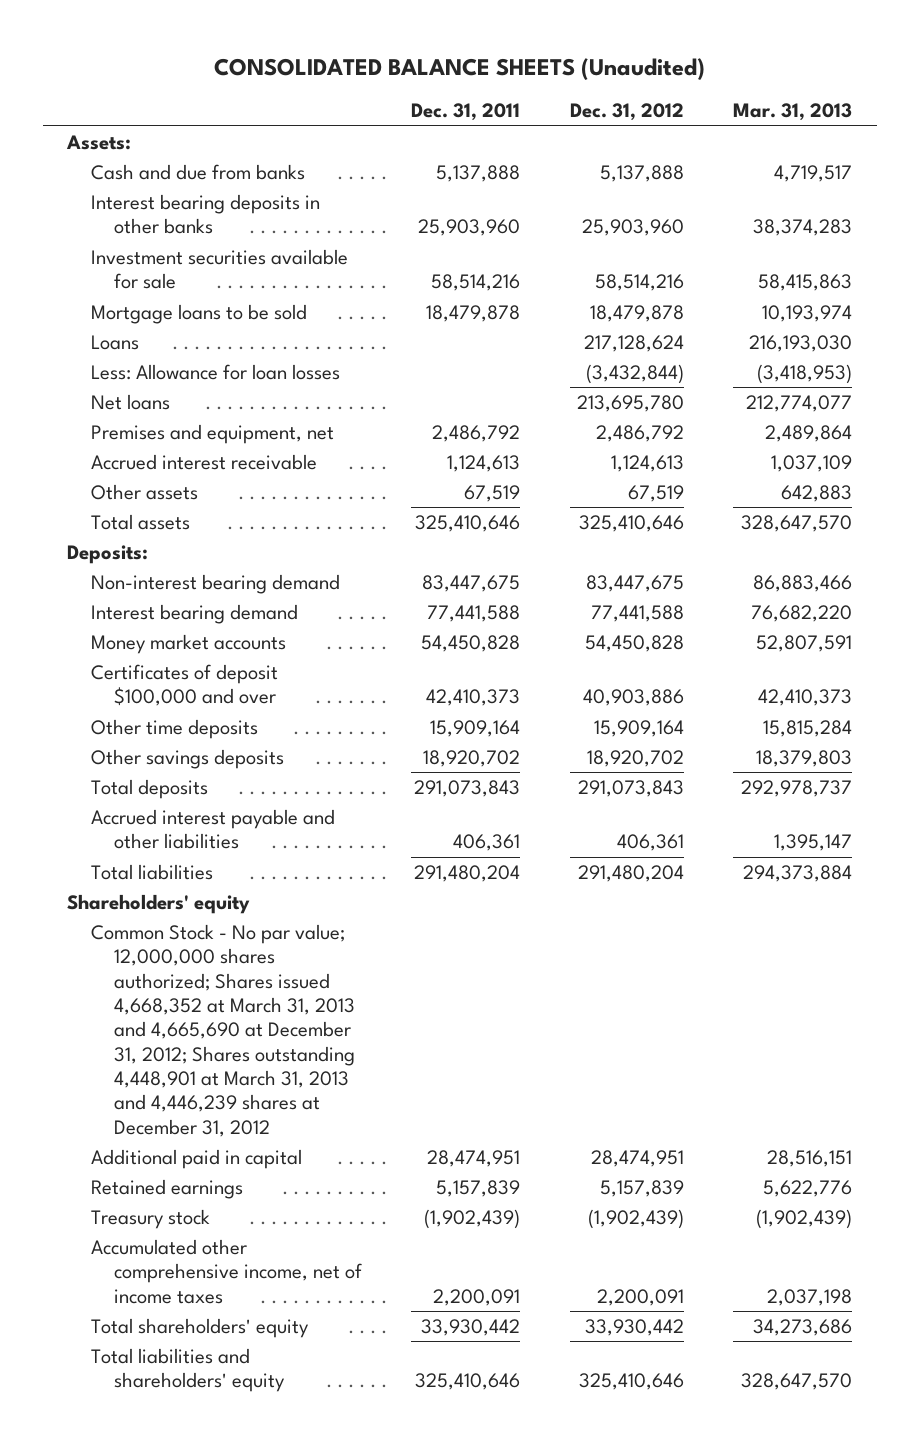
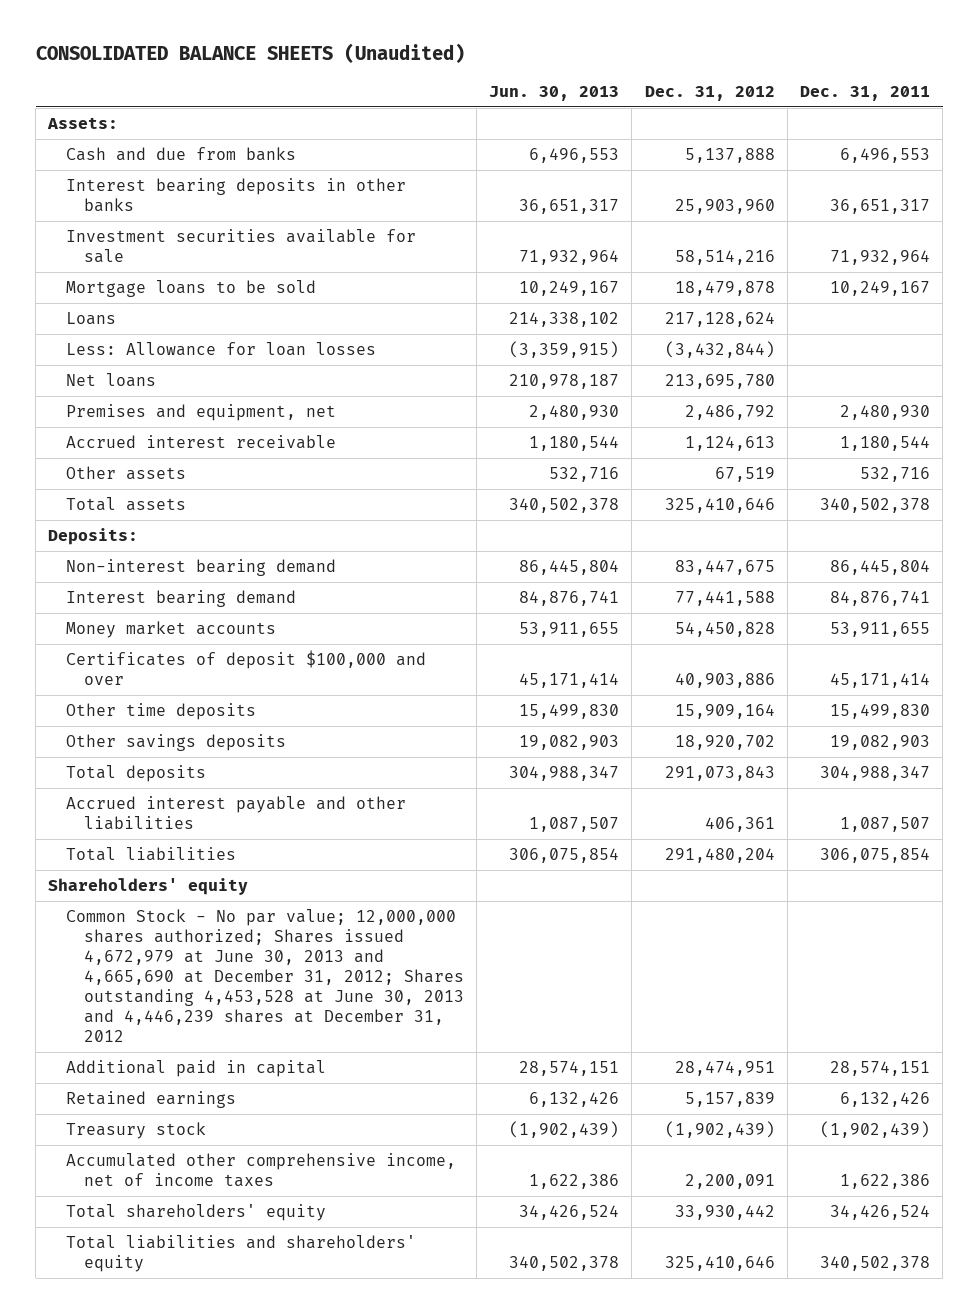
[732,103,852,122] Mar. 31, 2013 -> none
none -> [489,86,620,102] Jun. 30, 2013
[436,164,521,182] 5,137,888 -> [840,147,931,163] 6,496,553
[418,219,521,237] 25,903,960 -> [830,198,931,214] 36,651,317
[431,274,521,292] 58,514,216 -> [830,249,931,265] 71,932,964
[426,304,521,322] 18,479,878 -> [830,280,931,296] 10,249,167
[432,424,521,442] 2,486,792 -> [840,404,931,420] 2,480,930
[447,454,521,472] 1,124,613 -> [840,435,931,451] 1,180,544
[464,484,521,502] 67,519 -> [860,466,931,482] 532,716
[415,514,521,532] 325,410,646 -> [820,497,931,513] 340,502,378
[422,574,521,592] 83,447,675 -> [830,559,931,575] 86,445,804
[427,604,521,622] 77,441,588 -> [830,590,931,606] 84,876,741
[421,634,521,652] 54,450,828 -> [830,621,931,637] 53,911,655
[426,689,521,707] 42,410,373 -> [830,672,931,688] 45,171,414
[430,719,521,737] 15,909,164 -> [830,703,931,719] 15,499,830
[423,749,521,767] 18,920,702 -> [830,734,931,750] 19,082,903
[414,779,521,797] 291,073,843 -> [820,765,931,781] 304,988,347
[453,834,521,852] 406,361 -> [840,816,931,832] 1,087,507
[414,864,521,882] 291,480,204 -> [820,847,931,863] 306,075,854
[90,923,355,1137] Common Stock - No par value; 12,000,000 shares authorized; Shares issued 4,668,352 at March 31, 2013 and 4,665,690 at December 31, 2012; Shares outstanding 4,448,901 at March 31, 2013 and 4,446,239 shares at December 31, 2012 -> [66,908,464,1043] Common Stock - No par value; 12,000,000 shares authorized; Shares issued 4,672,979 at June 30, 2013 and 4,665,690 at December 31, 2012; Shares outstanding 4,453,528 at June 30, 2013 and 4,446,239 shares at December 31, 2012
[427,1149,521,1167] 28,474,951 -> [830,1060,931,1076] 28,574,151
[436,1179,521,1197] 5,157,839 -> [840,1091,931,1107] 6,132,426
[433,1288,521,1306] 2,200,091 -> [840,1173,931,1189] 1,622,386
[421,1318,521,1336] 33,930,442 -> [830,1204,931,1220] 34,426,524
[415,1373,521,1391] 325,410,646 -> [820,1255,931,1271] 340,502,378

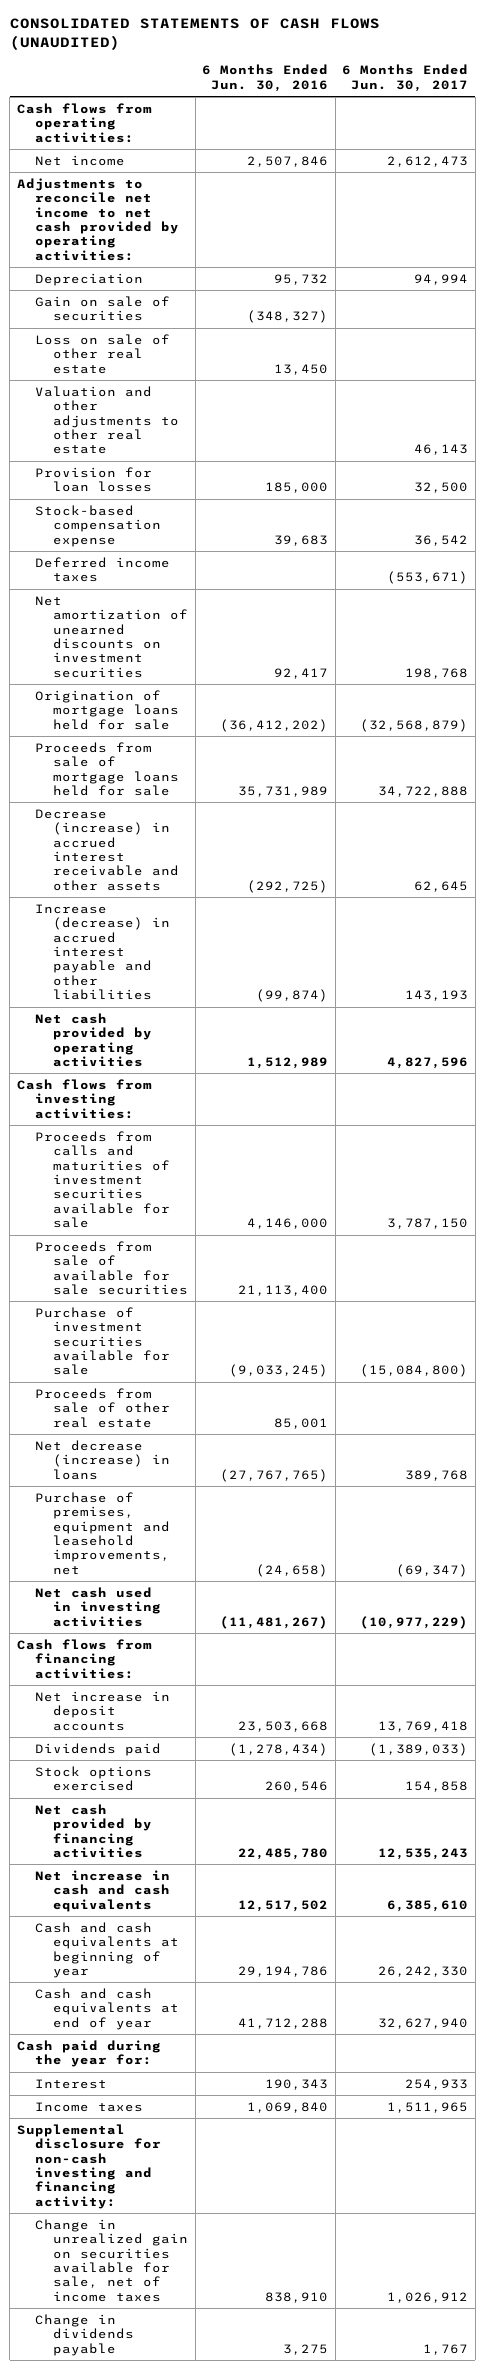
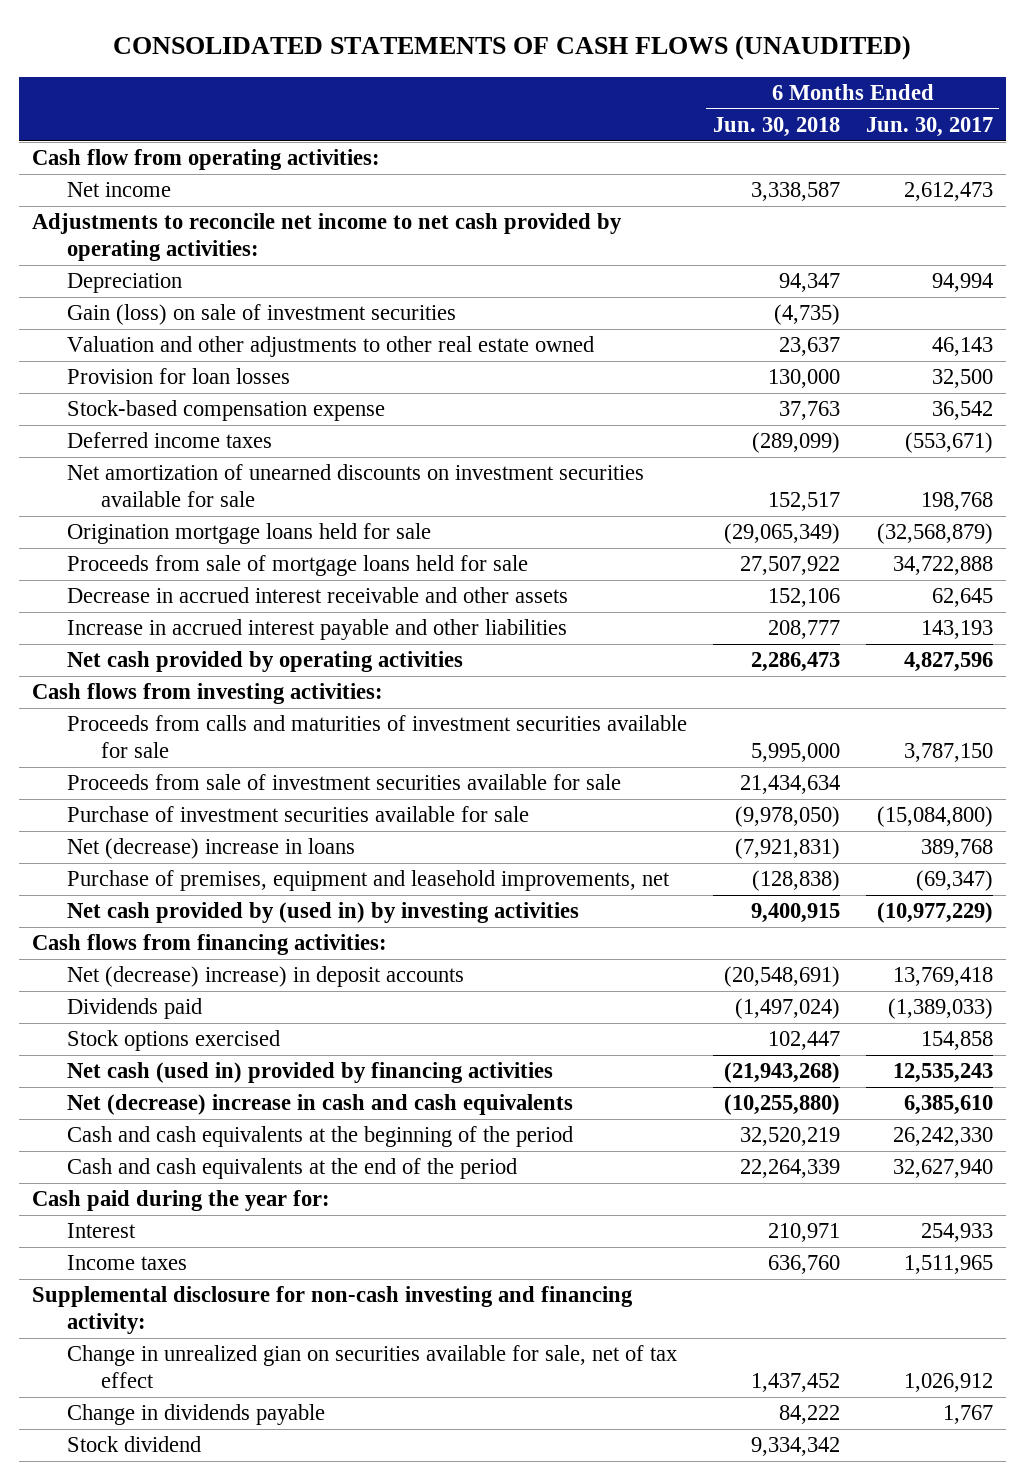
[202,64,329,92] 6 Months Ended Jun. 30, 2016 -> none
none -> [712,117,840,138] Jun. 30, 2018
[16,102,152,143] Cash flows from operating activities: -> [32,149,381,171] Cash flow from operating activities:
[35,333,171,374] Loss on sale of other real estate -> none
[35,295,171,322] Gain on sale of securities -> [66,304,456,326] Gain (loss) on sale of investment securities
[35,385,180,455] Valuation and other adjustments to other real estate -> [66,336,594,358] Valuation and other adjustments to other real estate owned
[35,595,189,678] Net amortization of unearned discounts on investment securities -> [66,464,644,507] Net amortization of unearned discounts on investment securities available for sale
[35,689,180,730] Origination of mortgage loans held for sale -> [66,523,431,545] Origination mortgage loans held for sale
[35,808,180,891] Decrease (increase) in accrued interest receivable and other assets -> [66,587,568,604] Decrease in accrued interest receivable and other assets
[35,903,171,1001] Increase (decrease) in accrued interest payable and other liabilities -> [66,619,567,641] Increase in accrued interest payable and other liabilities
[35,1240,189,1295] Proceeds from sale of available for sale securities -> [66,774,621,791] Proceeds from sale of investment securities available for sale
[35,1387,171,1428] Proceeds from sale of other real estate -> none
[35,1439,171,1480] Net decrease (increase) in loans -> [66,838,355,860] Net (decrease) increase in loans
[35,1586,162,1627] Net cash used in investing activities -> [66,902,579,924] Net cash provided by (used in) by investing activities
[35,1690,171,1731] Net increase in deposit accounts -> [66,966,464,988] Net (decrease) increase) in deposit accounts
[35,1803,153,1858] Net cash provided by financing activities -> [66,1062,553,1084] Net cash (used in) provided by financing activities
[35,1869,171,1912] Net increase in cash and cash equivalents -> [66,1094,573,1116] Net (decrease) increase in cash and cash equivalents
[35,1921,180,1978] Cash and cash equivalents at beginning of year -> [66,1126,573,1148] Cash and cash equivalents at the beginning of the period
[35,1987,180,2030] Cash and cash equivalents at end of year -> [66,1158,517,1180] Cash and cash equivalents at the end of the period
[35,2218,189,2302] Change in unrealized gain on securities available for sale, net of income taxes -> [66,1345,677,1388] Change in unrealized gian on securities available for sale, net of tax effect
none -> [66,1436,201,1453] Stock dividend

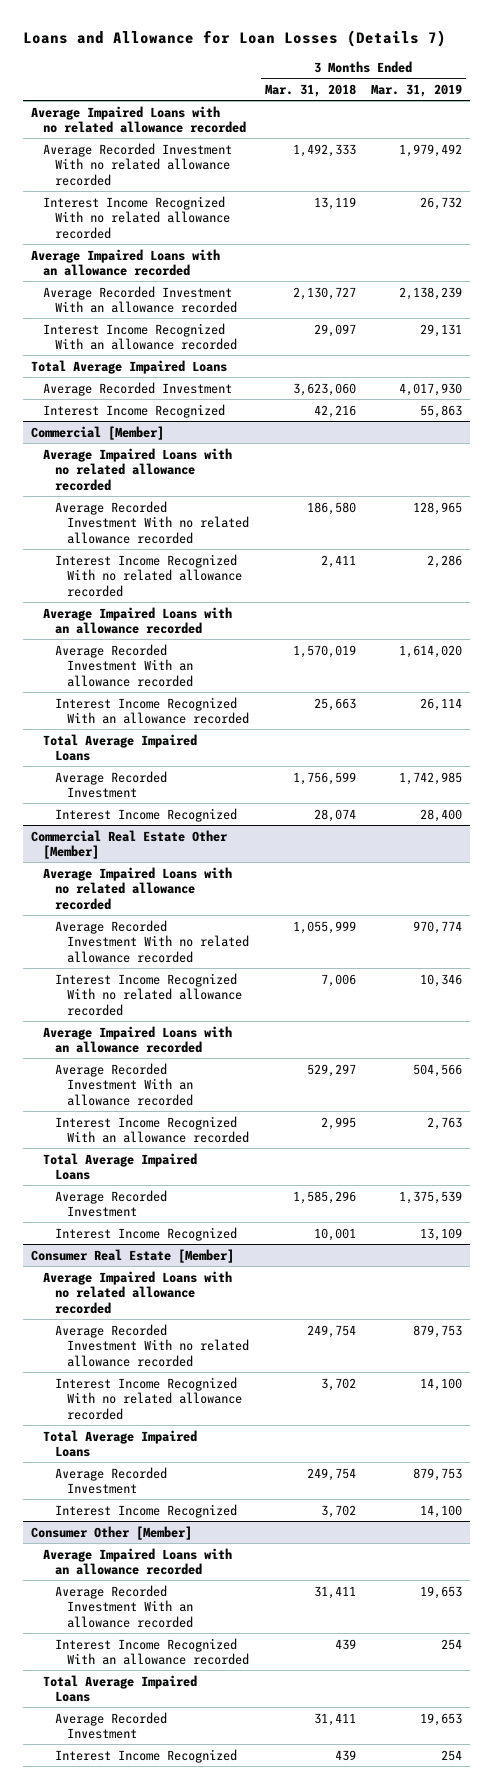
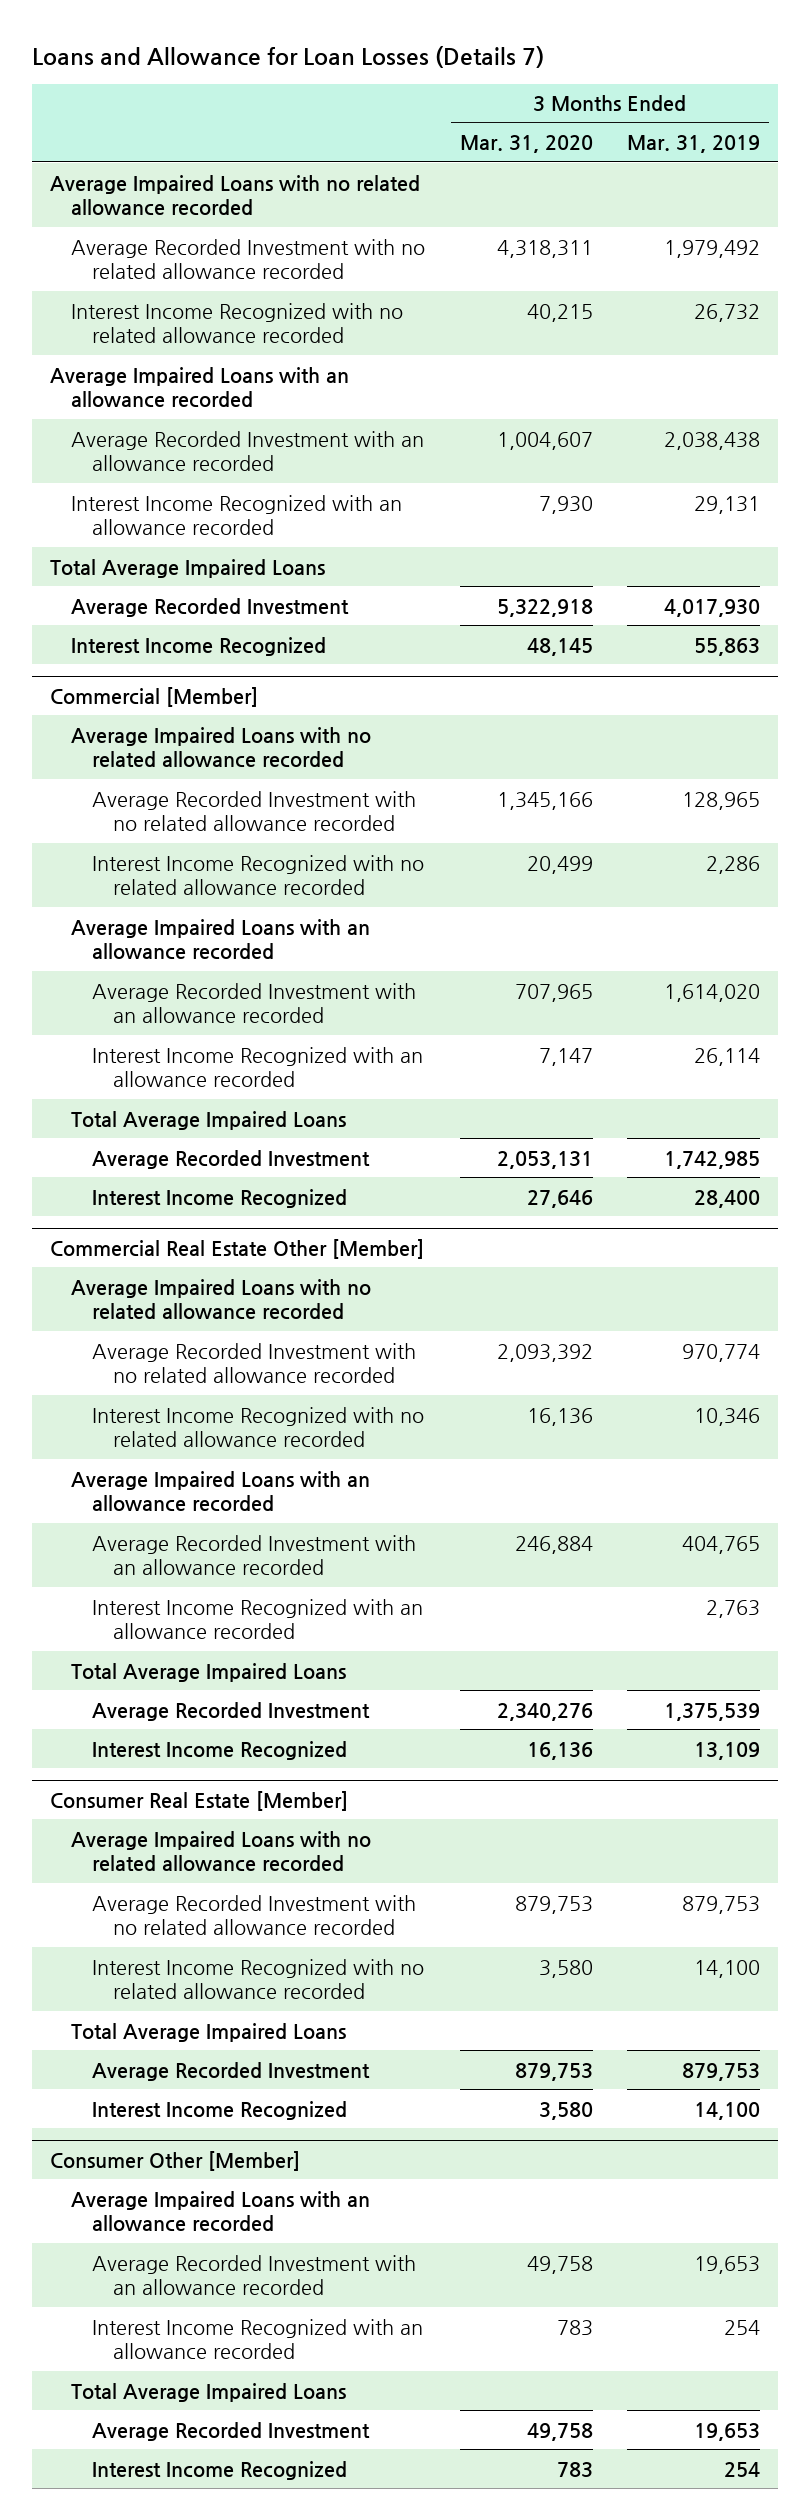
[264,83,356,97] Mar. 31, 2018 -> none
none -> [459,135,593,154] Mar. 31, 2020
[42,142,232,186] Average Recorded Investment With no related allowance recorded -> [70,238,425,280] Average Recorded Investment with no related allowance recorded
[42,195,230,239] Interest Income Recognized With no related allowance recorded -> [70,302,403,344] Interest Income Recognized with no related allowance recorded
[42,285,237,314] Average Recorded Investment With an allowance recorded -> [70,430,424,472] Average Recorded Investment with an allowance recorded
[399,286,463,300] 2,138,239 -> [664,431,761,450] 2,038,438
[42,322,237,351] Interest Income Recognized With an allowance recorded -> [70,494,402,536] Interest Income Recognized with an allowance recorded
[54,500,249,544] Average Recorded Investment With no related allowance recorded -> [91,790,416,832] Average Recorded Investment with no related allowance recorded
[54,553,242,597] Interest Income Recognized With no related allowance recorded -> [91,854,424,896] Interest Income Recognized with no related allowance recorded
[54,643,193,687] Average Recorded Investment With an allowance recorded -> [91,982,416,1024] Average Recorded Investment with an allowance recorded
[54,696,249,725] Interest Income Recognized With an allowance recorded -> [91,1046,423,1088] Interest Income Recognized with an allowance recorded
[54,919,249,963] Average Recorded Investment With no related allowance recorded -> [91,1342,416,1384] Average Recorded Investment with no related allowance recorded
[54,972,242,1016] Interest Income Recognized With no related allowance recorded -> [91,1406,424,1448] Interest Income Recognized with no related allowance recorded
[54,1062,193,1106] Average Recorded Investment With an allowance recorded -> [91,1534,416,1576] Average Recorded Investment with an allowance recorded
[413,1063,463,1077] 504,566 -> [682,1535,761,1554] 404,765
[54,1115,249,1144] Interest Income Recognized With an allowance recorded -> [91,1598,423,1640] Interest Income Recognized with an allowance recorded
[54,1323,249,1367] Average Recorded Investment With no related allowance recorded -> [91,1894,416,1936] Average Recorded Investment with no related allowance recorded
[54,1376,242,1420] Interest Income Recognized With no related allowance recorded -> [91,1958,424,2000] Interest Income Recognized with no related allowance recorded
[54,1584,193,1628] Average Recorded Investment With an allowance recorded -> [91,2254,416,2296] Average Recorded Investment with an allowance recorded
[54,1637,249,1666] Interest Income Recognized With an allowance recorded -> [91,2318,423,2360] Interest Income Recognized with an allowance recorded

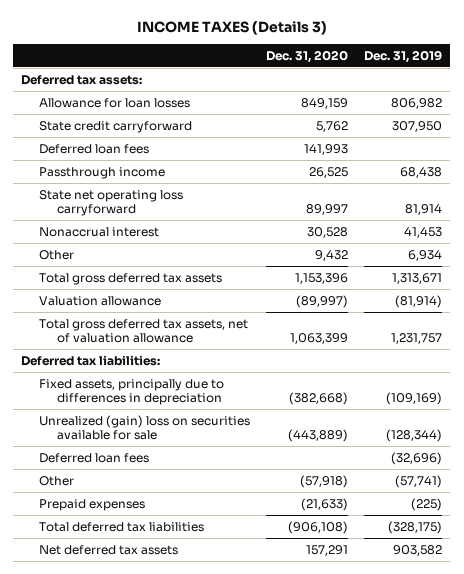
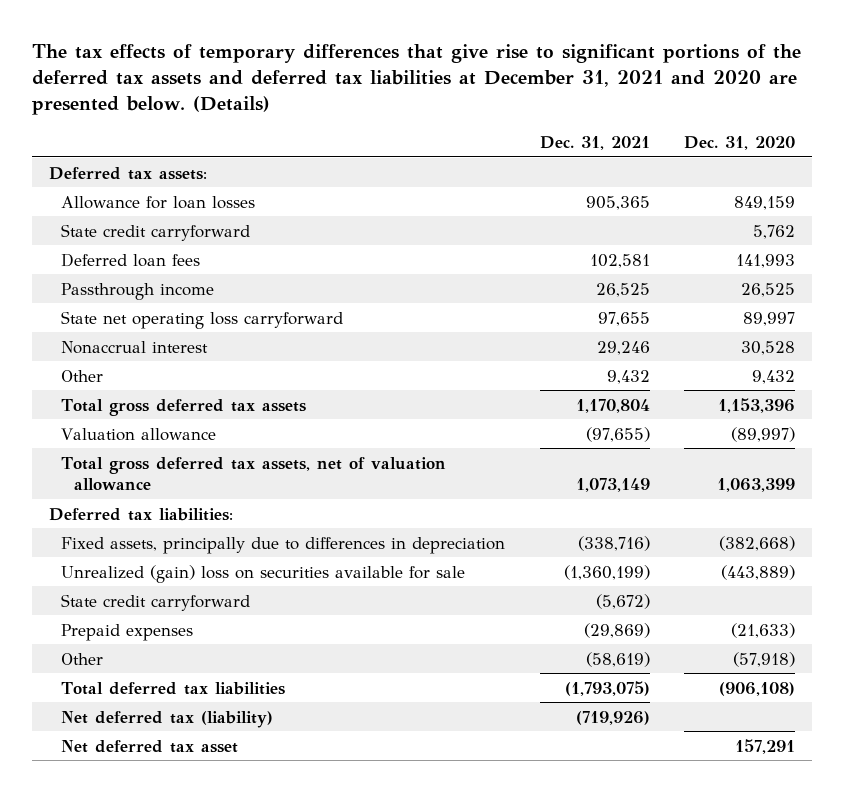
[136,21,327,36] INCOME TAXES (Details 3) -> [31,43,801,116] The tax effects of temporary differences that give rise to significant portions of the deferred tax assets and deferred tax liabilities at December 31, 2021 and 2020 are presented below. (Details)
[364,49,443,63] Dec. 31, 2019 -> none
none -> [539,135,650,150] Dec. 31, 2021
[39,452,150,463] Deferred loan fees -> none
none -> [61,593,251,611] State credit carryforward
[39,475,75,486] Other -> [61,652,104,665] Other
none -> [61,710,274,728] Net deferred tax (liability)
[39,544,179,555] Net deferred tax assets -> [61,739,239,753] Net deferred tax asset

